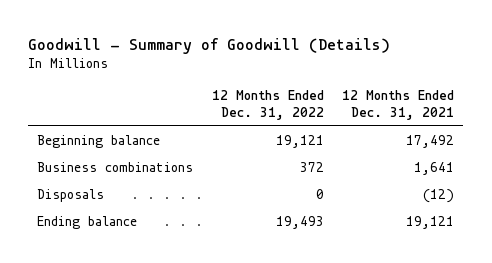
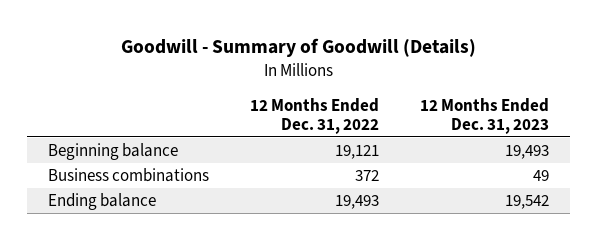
[342,89,455,121] 12 Months Ended Dec. 31, 2021 -> none
none -> [420,97,550,135] 12 Months Ended Dec. 31, 2023
[37,189,105,203] Disposals -> none

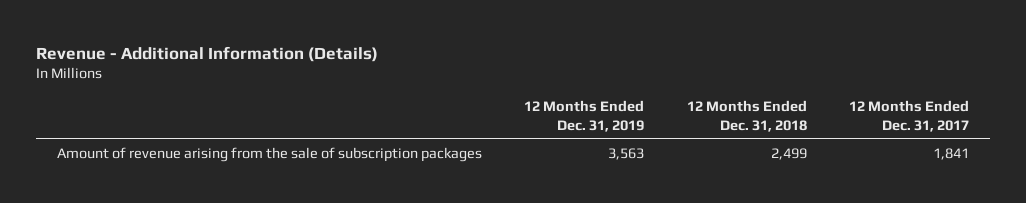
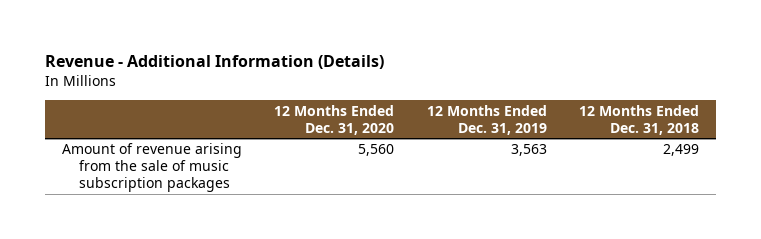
[848,100,969,133] 12 Months Ended Dec. 31, 2017 -> none
none -> [274,104,395,135] 12 Months Ended Dec. 31, 2020
[57,147,483,163] Amount of revenue arising from the sale of subscription packages -> [61,143,242,193] Amount of revenue arising from the sale of music subscription packages

